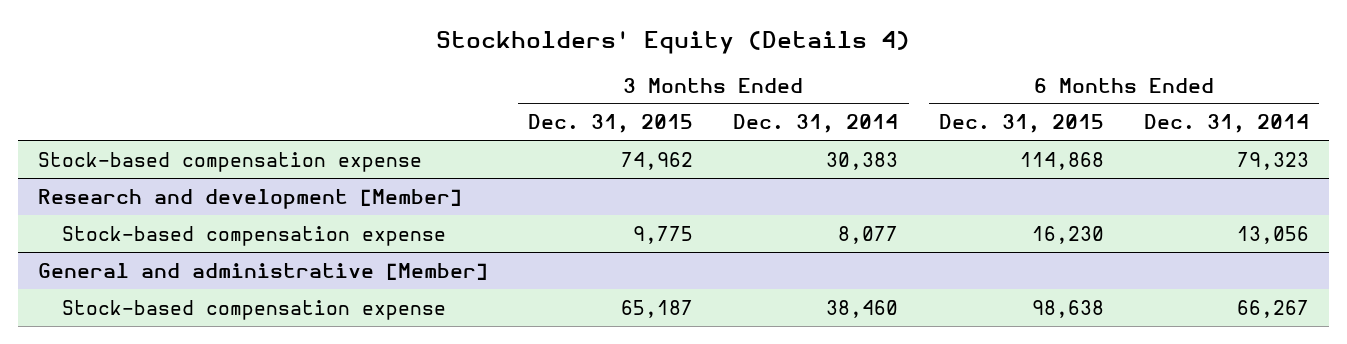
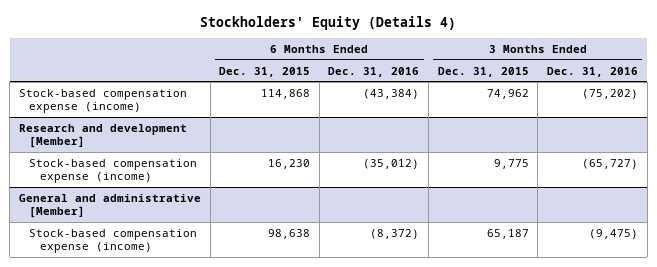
[733,114,899,134] Dec. 31, 2014 -> none
[1143,114,1309,134] Dec. 31, 2014 -> none
none -> [328,66,420,77] Dec. 31, 2016
none -> [546,66,638,77] Dec. 31, 2016
[38,151,423,172] Stock-based compensation expense -> [18,88,187,114] Stock-based compensation expense (income)
[61,225,446,246] Stock-based compensation expense -> [29,158,198,184] Stock-based compensation expense (income)
[61,299,446,320] Stock-based compensation expense -> [29,228,198,254] Stock-based compensation expense (income)

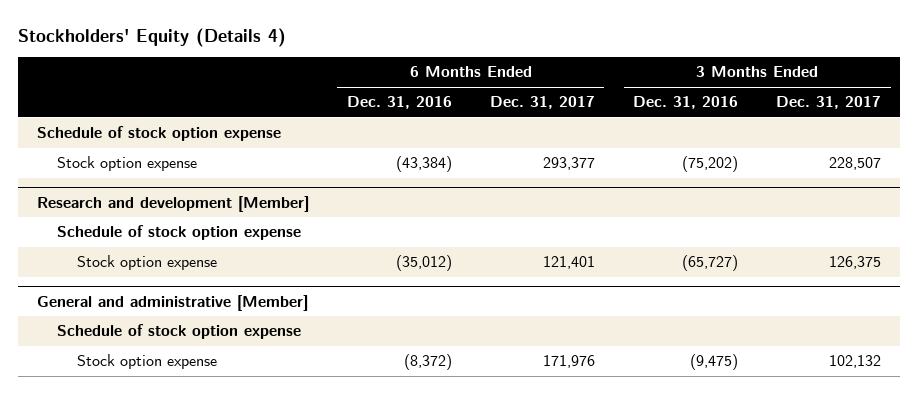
[219,66,311,77] Dec. 31, 2015 -> none
[437,66,529,77] Dec. 31, 2015 -> none
none -> [489,96,595,110] Dec. 31, 2017
none -> [776,96,882,110] Dec. 31, 2017
none -> [36,126,281,142] Schedule of stock option expense
[18,88,187,114] Stock-based compensation expense (income) -> [56,156,197,172] Stock option expense
none -> [56,225,301,241] Schedule of stock option expense
[29,158,198,184] Stock-based compensation expense (income) -> [76,255,217,271] Stock option expense
none -> [56,324,301,340] Schedule of stock option expense
[29,228,198,254] Stock-based compensation expense (income) -> [76,354,217,370] Stock option expense

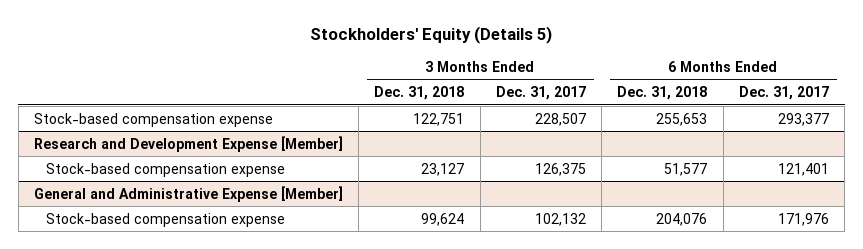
[17,27,286,47] Stockholders' Equity (Details 4) -> [310,26,553,45] Stockholders' Equity (Details 5)
[346,96,452,110] Dec. 31, 2016 -> none
[633,96,739,110] Dec. 31, 2016 -> none
none -> [374,86,465,101] Dec. 31, 2018
none -> [617,86,708,101] Dec. 31, 2018
[36,126,281,142] Schedule of stock option expense -> none
[56,225,301,241] Schedule of stock option expense -> none
[56,324,301,340] Schedule of stock option expense -> none
[56,156,197,172] Stock option expense -> [33,112,273,127] Stock-based compensation expense
[36,195,309,212] Research and development [Member] -> [33,135,343,152] Research and Development Expense [Member]
[76,255,217,271] Stock option expense -> [45,162,285,177] Stock-based compensation expense
[36,294,308,311] General and administrative [Member] -> [33,185,343,202] General and Administrative Expense [Member]
[76,354,217,370] Stock option expense -> [45,212,285,227] Stock-based compensation expense

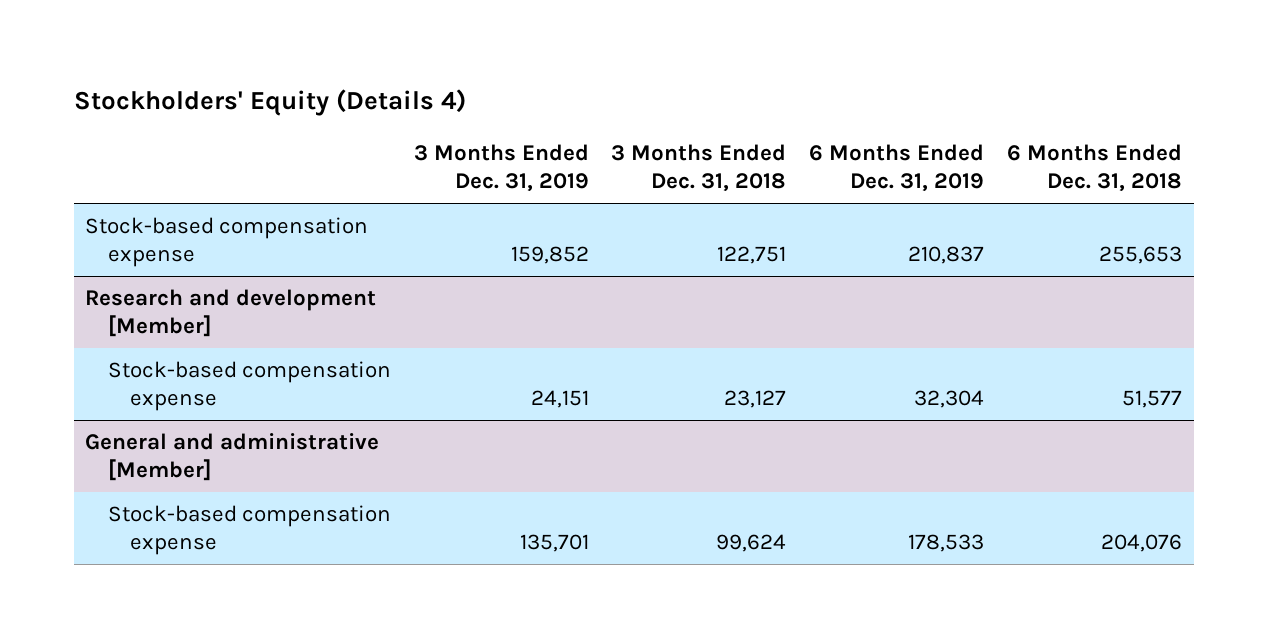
[310,26,553,45] Stockholders' Equity (Details 5) -> [73,88,466,116] Stockholders' Equity (Details 4)
[495,86,586,101] Dec. 31, 2017 -> none
[738,86,829,101] Dec. 31, 2017 -> none
none -> [413,144,589,193] 3 Months Ended Dec. 31, 2019
none -> [809,144,985,193] 6 Months Ended Dec. 31, 2019
[33,135,343,152] Research and Development Expense [Member] -> [85,288,377,337] Research and development [Member]
[33,185,343,202] General and Administrative Expense [Member] -> [85,432,380,481] General and administrative [Member]

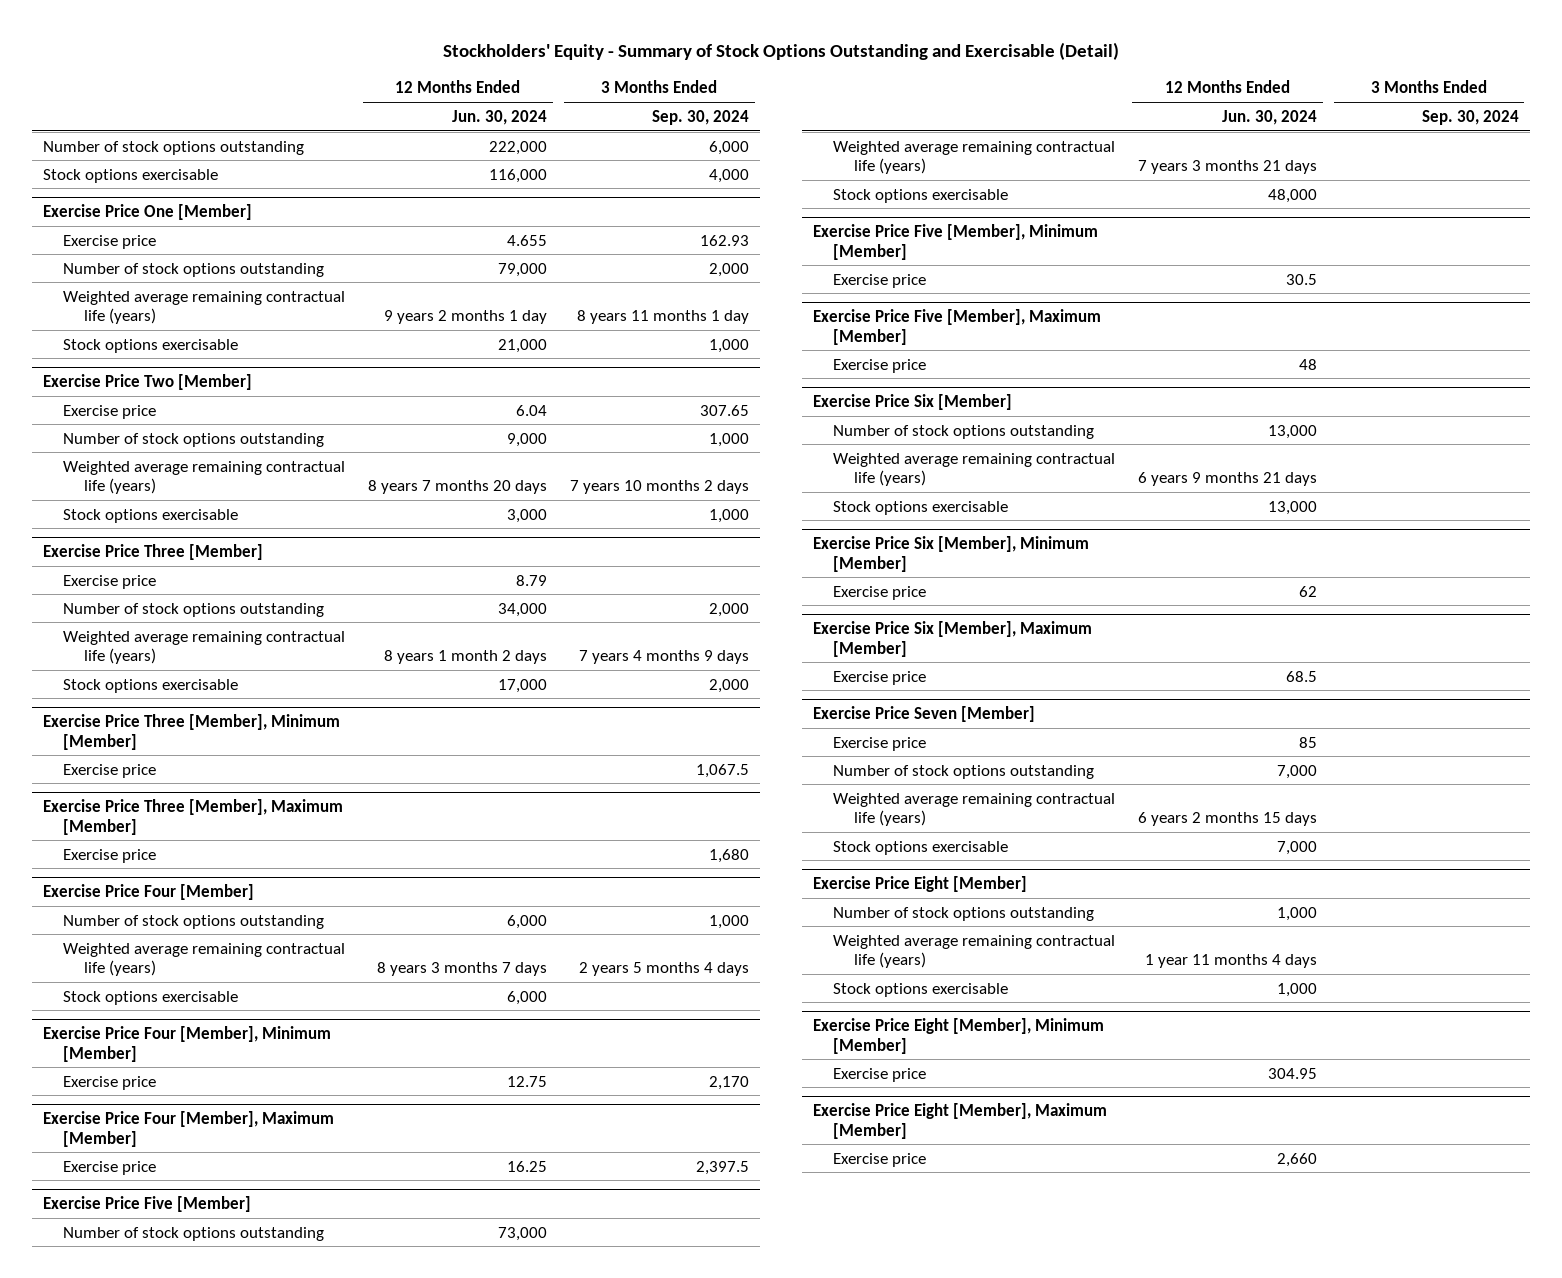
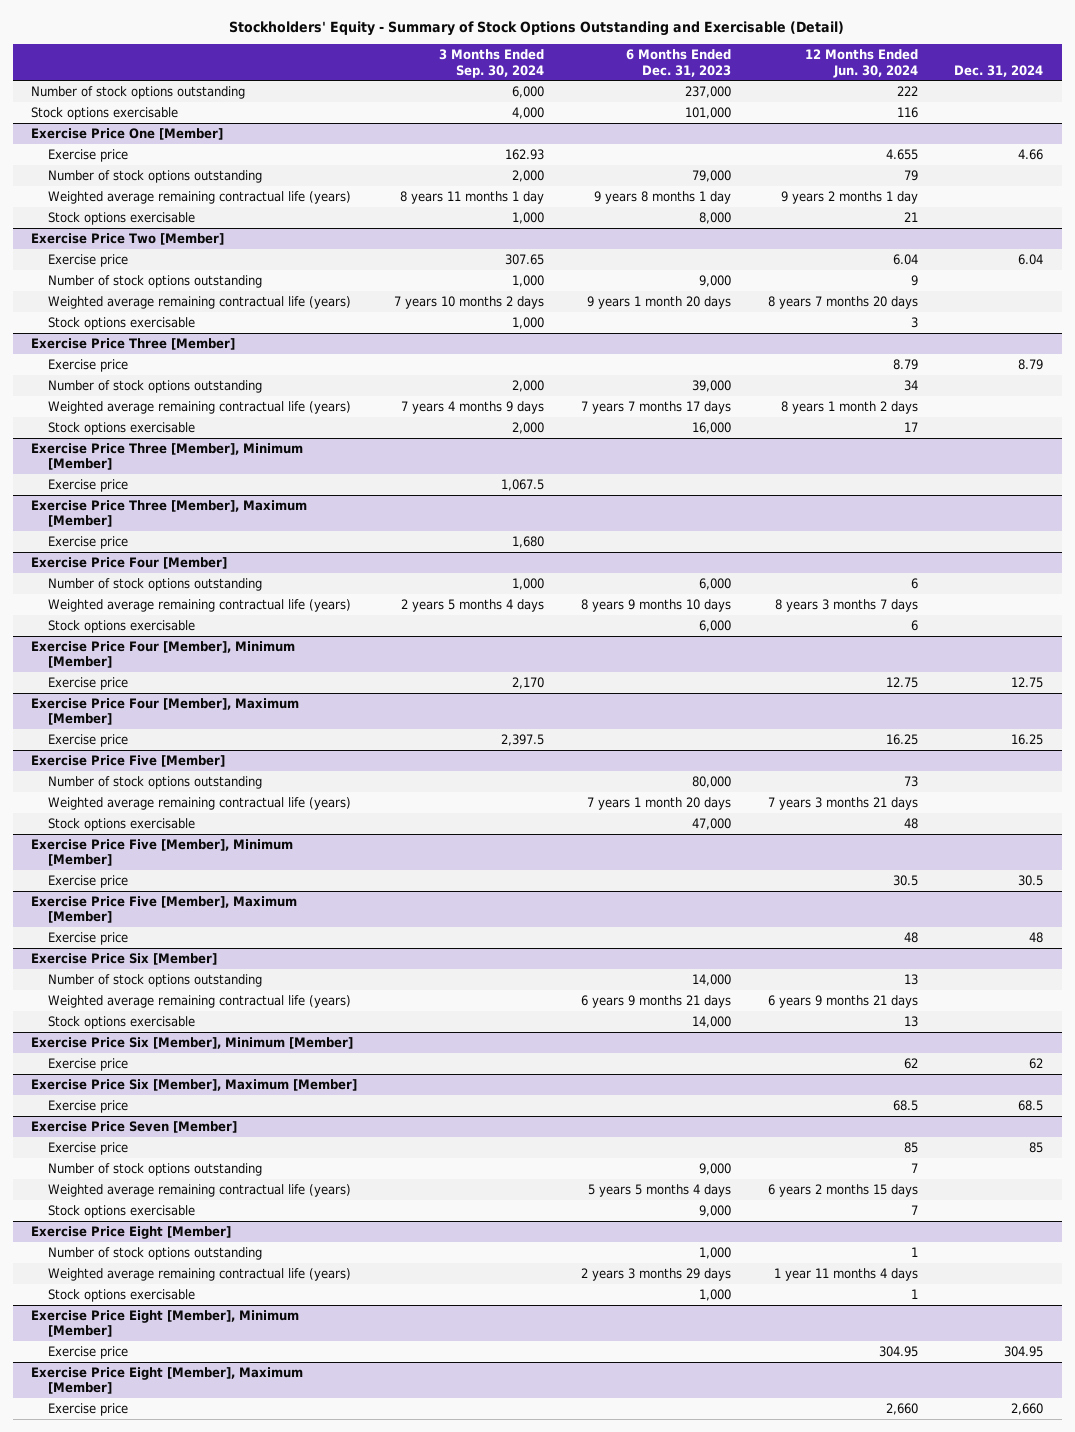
none -> [625,49,731,77] 6 Months Ended Dec. 31, 2023
none -> [954,64,1044,77] Dec. 31, 2024
[489,140,548,155] 222,000 -> [896,85,918,96] 222
[489,168,548,183] 116,000 -> [896,106,918,118] 116
[498,262,548,277] 79,000 -> [903,169,918,181] 79
[498,338,548,353] 21,000 -> [903,211,918,222] 21
[507,432,548,447] 9,000 -> [910,274,918,286] 9
[507,508,548,523] 3,000 -> [910,316,918,328] 3
[498,602,548,617] 34,000 -> [903,379,918,391] 34
[498,678,548,693] 17,000 -> [903,421,918,432] 17
[507,914,548,929] 6,000 -> [910,577,918,589] 6
[507,990,548,1005] 6,000 -> [910,619,918,631] 6
[498,1226,548,1241] 73,000 -> [903,775,918,787] 73
[1268,188,1318,203] 48,000 -> [903,817,918,829] 48
[1268,424,1318,439] 13,000 -> [903,973,918,985] 13
[1268,500,1318,515] 13,000 -> [903,1015,918,1027] 13
[1277,764,1318,779] 7,000 -> [910,1162,918,1173] 7
[1277,840,1318,855] 7,000 -> [910,1204,918,1215] 7
[1277,906,1318,921] 1,000 -> [910,1246,918,1257] 1
[1277,982,1318,997] 1,000 -> [910,1288,918,1299] 1

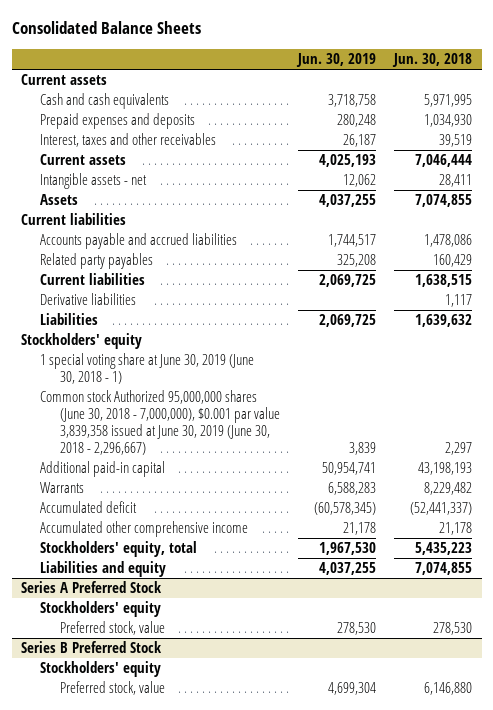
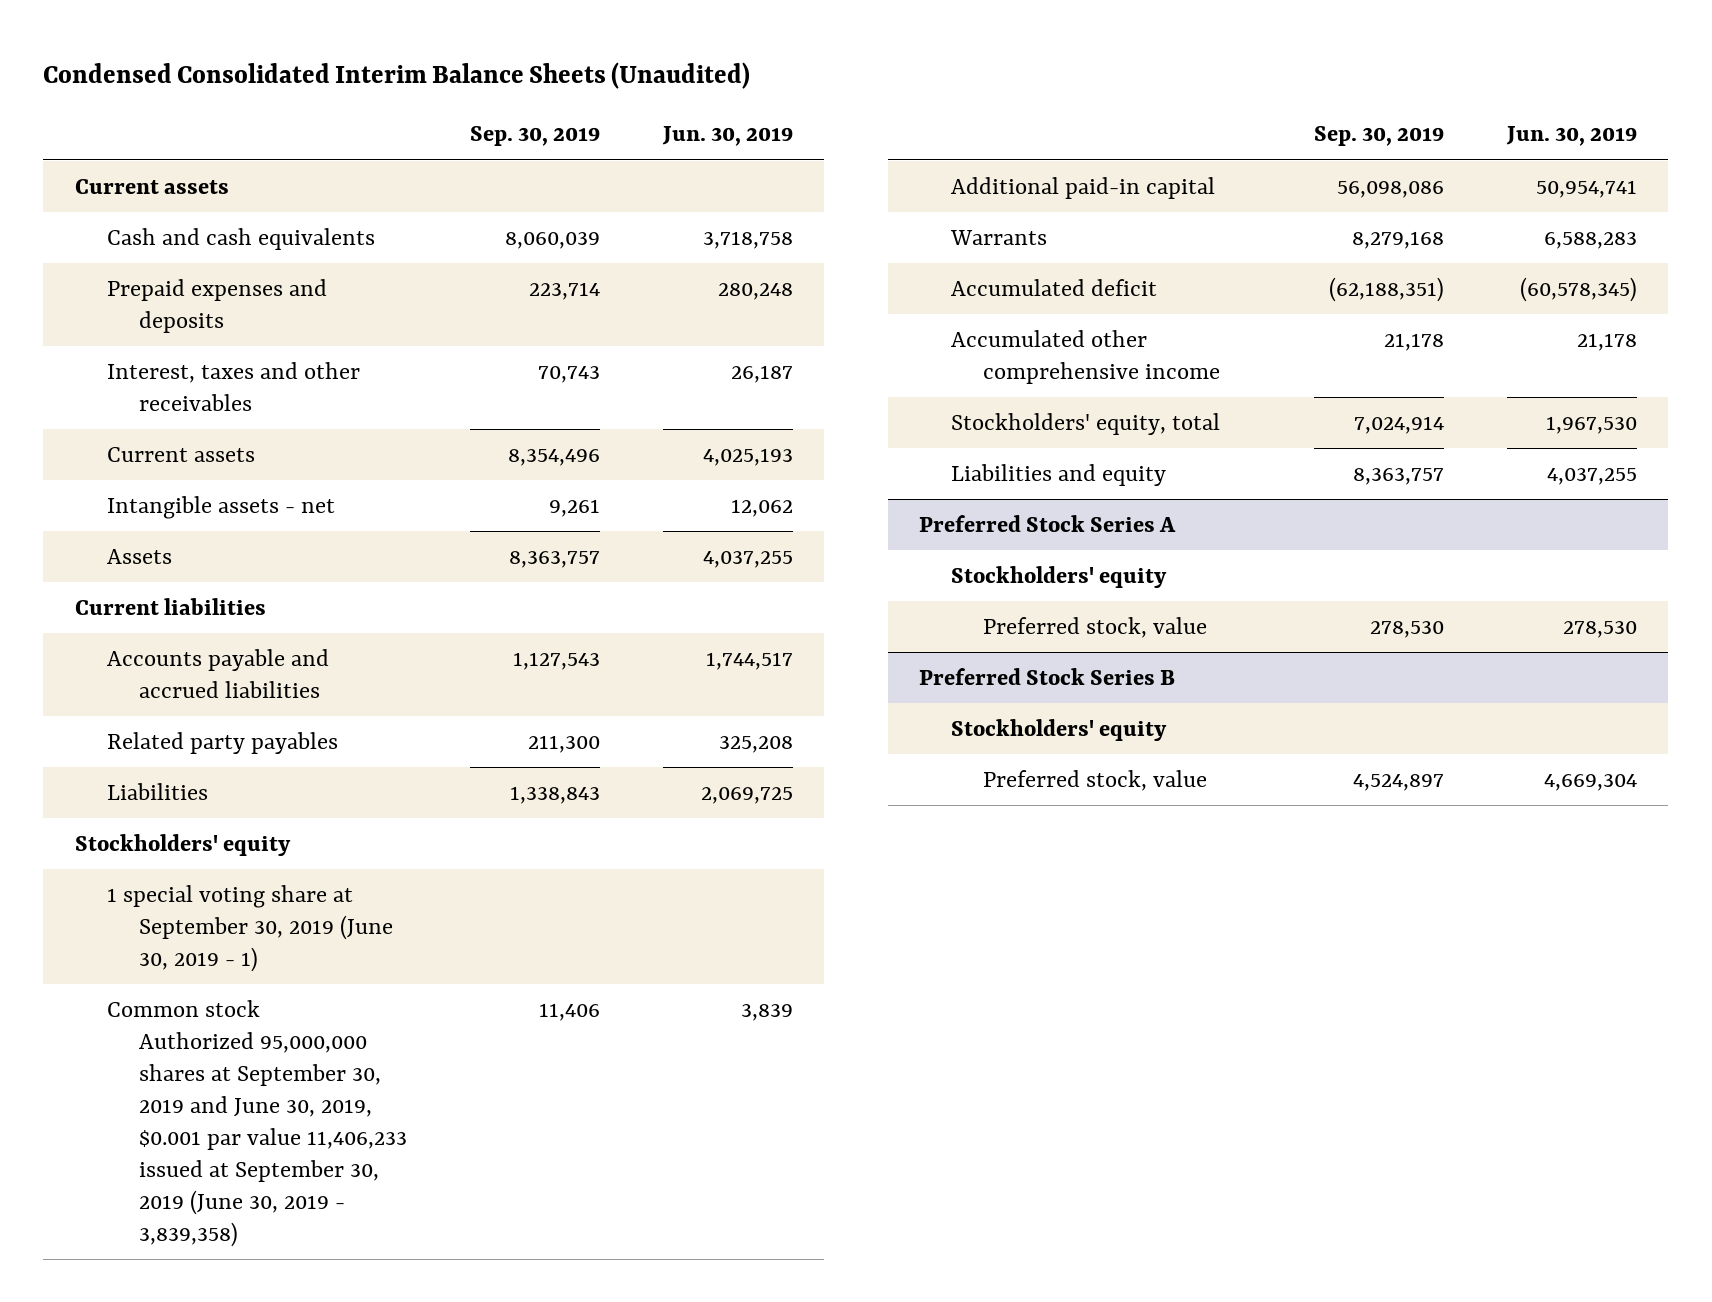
[11,21,201,35] Consolidated Balance Sheets -> [43,61,751,89] Condensed Consolidated Interim Balance Sheets (Unaudited)
[392,53,473,68] Jun. 30, 2018 -> none
none -> [469,126,600,147] Sep. 30, 2019
[40,273,146,286] Current liabilities -> none
[40,293,137,306] Derivative liabilities -> none
[40,353,255,385] 1 special voting share at June 30, 2019 (June 30, 2018 - 1) -> [106,884,393,972] 1 special voting share at September 30, 2019 (June 30, 2019 - 1)
[40,390,280,455] Common stock Authorized 95,000,000 shares (June 30, 2018 - 7,000,000), $0.001 par value 3,839,358 issued at June 30, 2019 (June 30, 2018 - 2,296,667) -> [106,999,407,1247] Common stock Authorized 95,000,000 shares at September 30, 2019 and June 30, 2019, $0.001 par value 11,406,233 issued at September 30, 2019 (June 30, 2019 - 3,839,358)
[20,581,162,594] Series A Preferred Stock -> [919,514,1177,532] Preferred Stock Series A
[20,641,162,654] Series B Preferred Stock -> [919,667,1176,685] Preferred Stock Series B
[328,682,377,696] 4,699,304 -> [1543,773,1637,791] 4,669,304

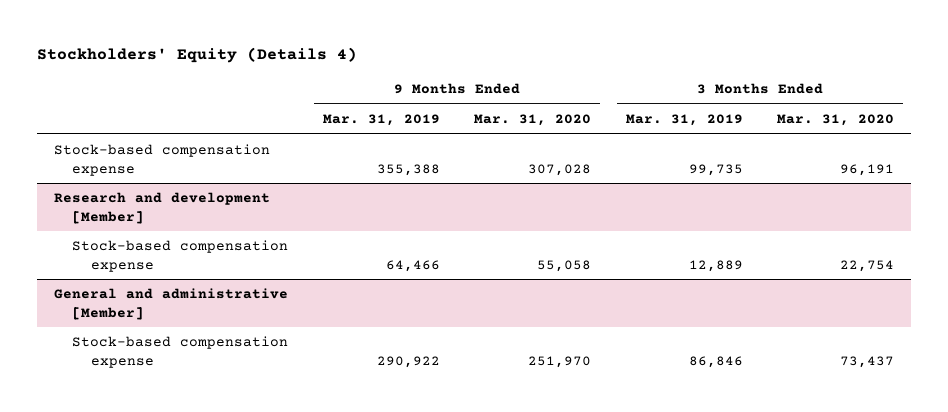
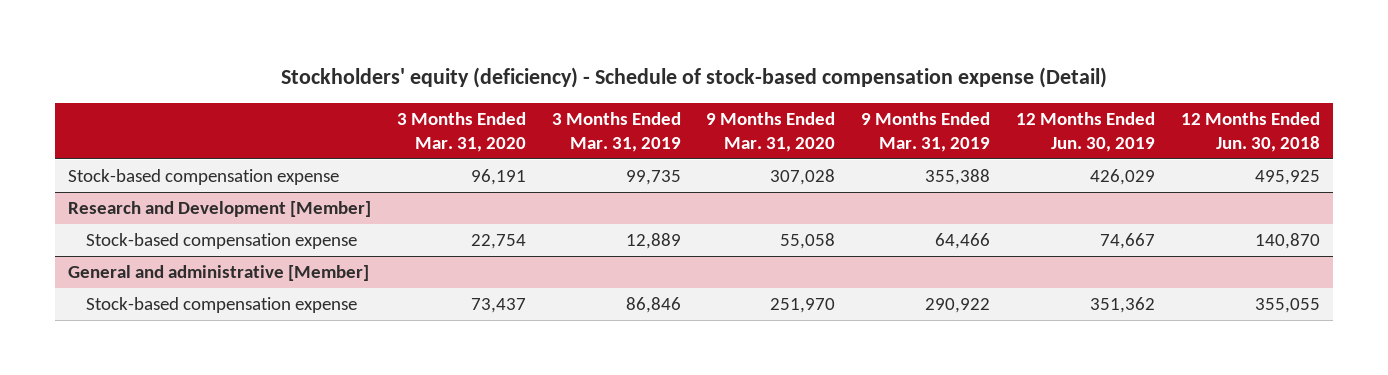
[37,47,358,64] Stockholders' Equity (Details 4) -> [280,67,1107,89] Stockholders' equity (deficiency) - Schedule of stock-based compensation expense (Detail)
none -> [1015,111,1155,152] 12 Months Ended Jun. 30, 2019
none -> [1180,111,1320,152] 12 Months Ended Jun. 30, 2018
[54,192,271,224] Research and development [Member] -> [68,201,372,218] Research and Development [Member]

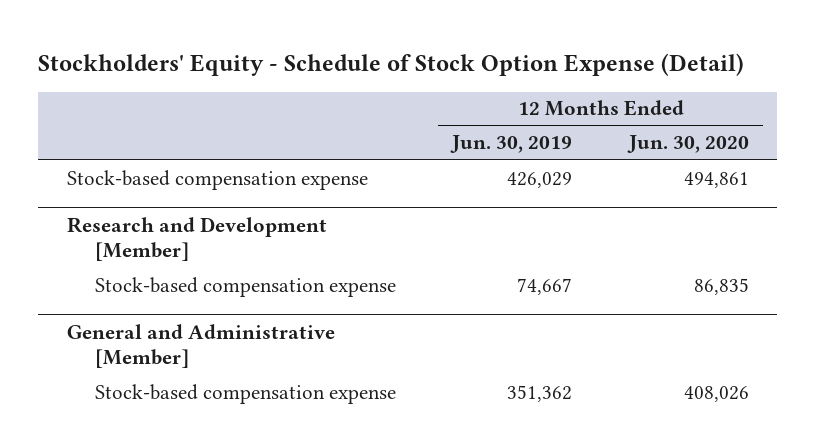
[280,67,1107,89] Stockholders' equity (deficiency) - Schedule of stock-based compensation expense (Detail) -> [38,52,745,76] Stockholders' Equity - Schedule of Stock Option Expense (Detail)
[396,111,526,152] 3 Months Ended Mar. 31, 2020 -> none
[551,111,681,152] 3 Months Ended Mar. 31, 2019 -> none
[706,111,836,152] 9 Months Ended Mar. 31, 2020 -> none
[861,111,991,152] 9 Months Ended Mar. 31, 2019 -> none
[1180,111,1320,152] 12 Months Ended Jun. 30, 2018 -> none
none -> [626,135,749,154] Jun. 30, 2020
[68,265,370,282] General and administrative [Member] -> [66,323,335,369] General and Administrative [Member]

